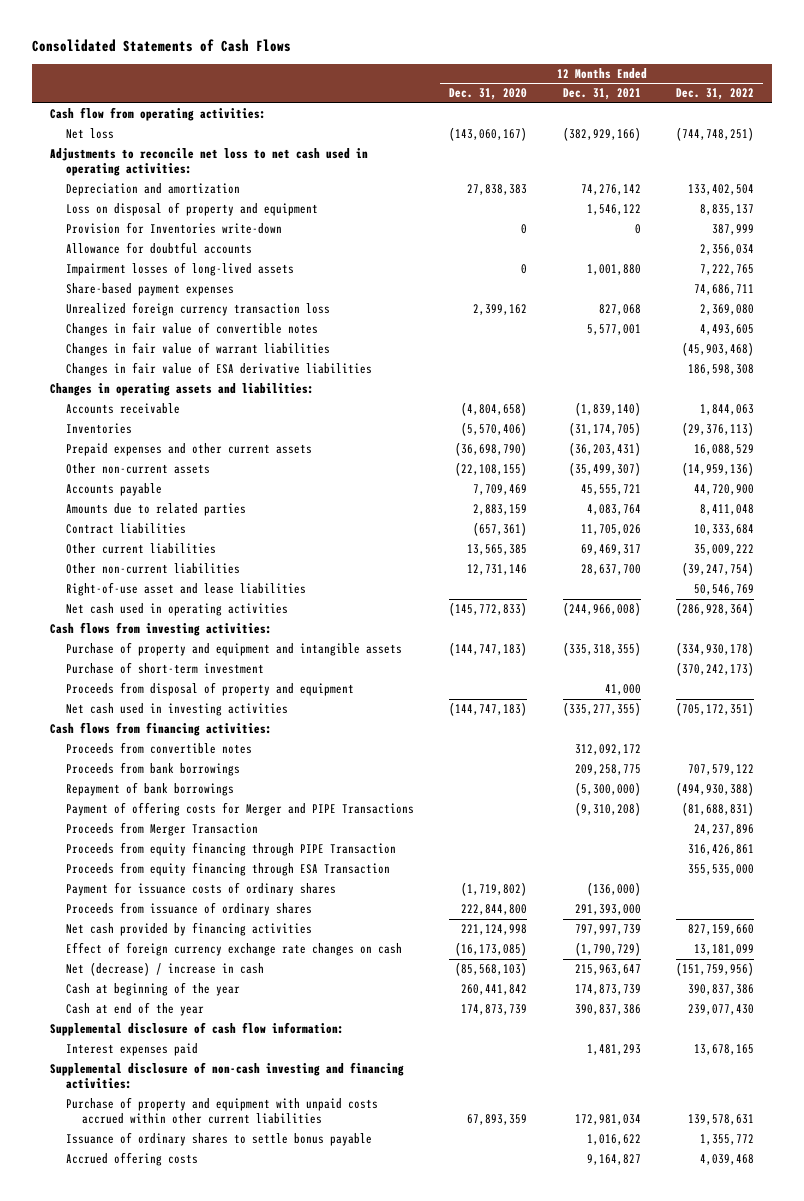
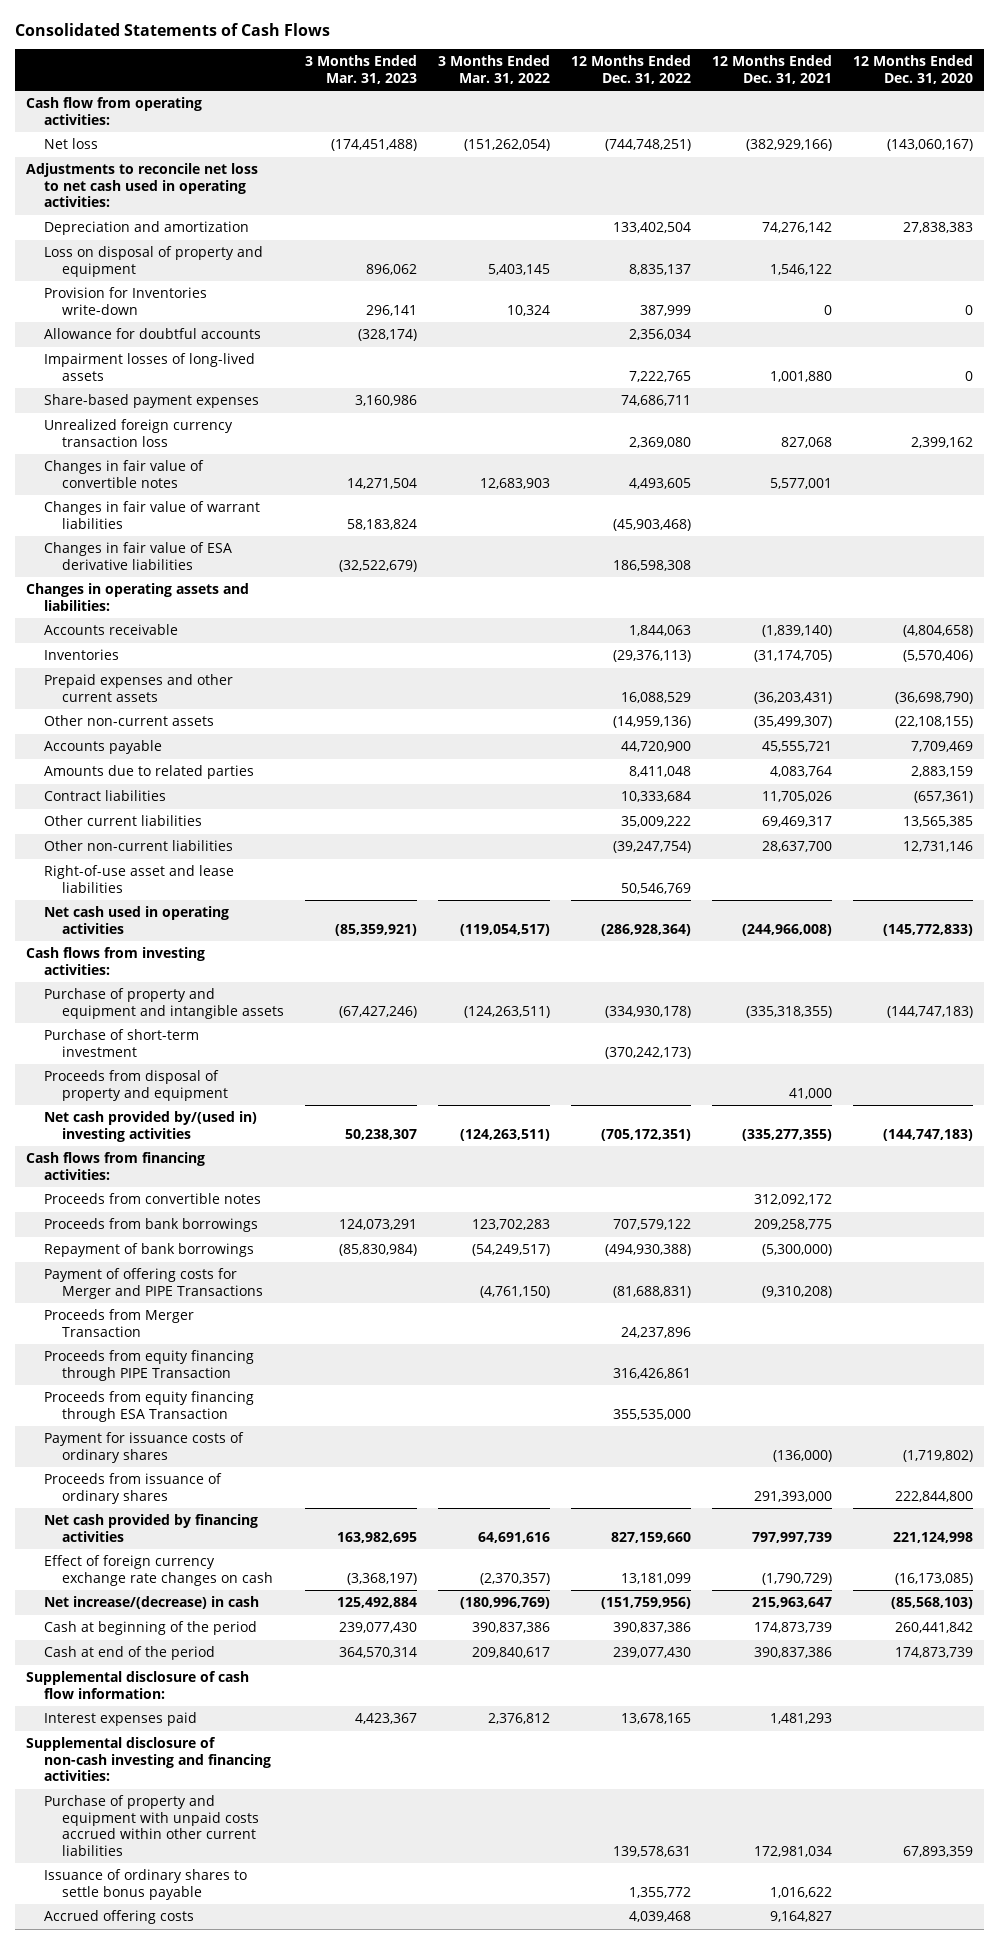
none -> [305,55,418,84] 3 Months Ended Mar. 31, 2023
none -> [438,55,551,84] 3 Months Ended Mar. 31, 2022
[65,703,288,717] Net cash used in investing activities -> [43,1111,257,1142] Net cash provided by/(used in) investing activities
[65,962,264,977] Net (decrease) / increase in cash -> [43,1596,259,1610] Net increase/(decrease) in cash
[65,982,240,997] Cash at beginning of the year -> [43,1621,257,1636] Cash at beginning of the period
[65,1002,204,1017] Cash at end of the year -> [43,1646,215,1661] Cash at end of the period

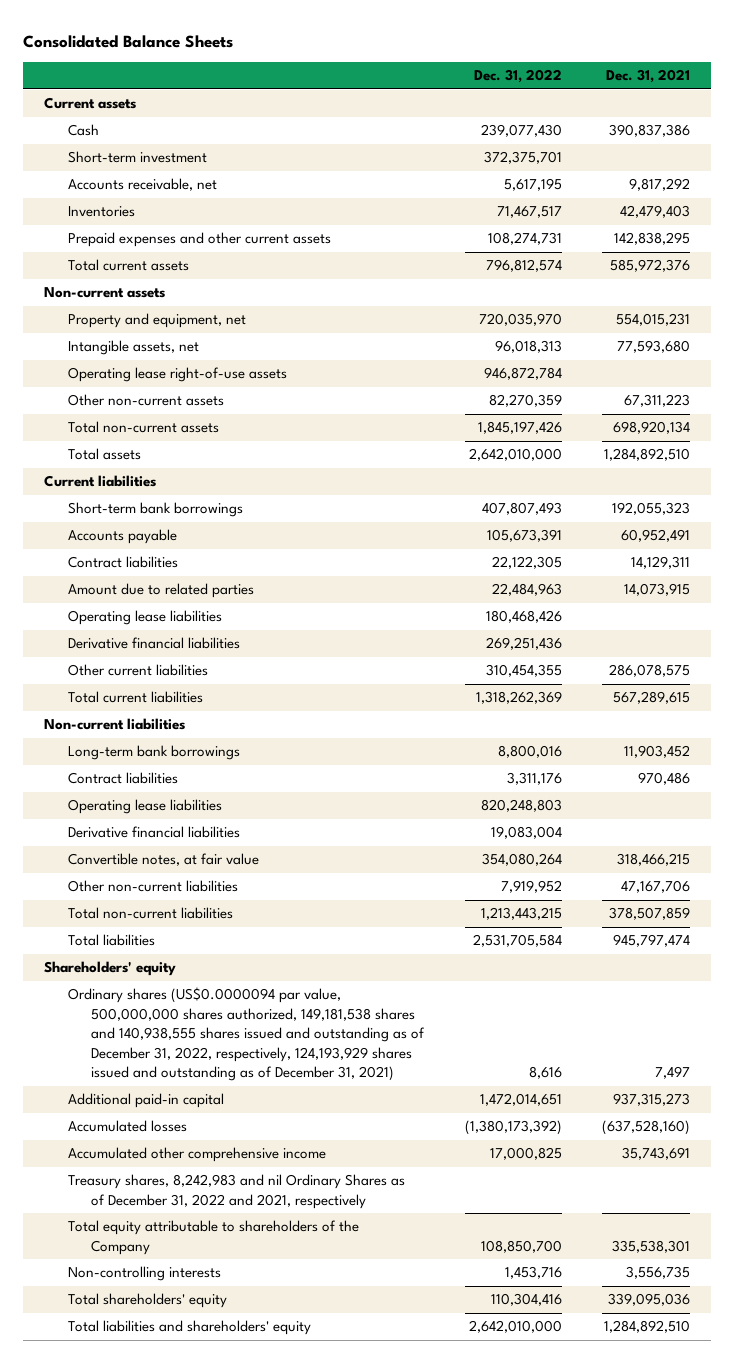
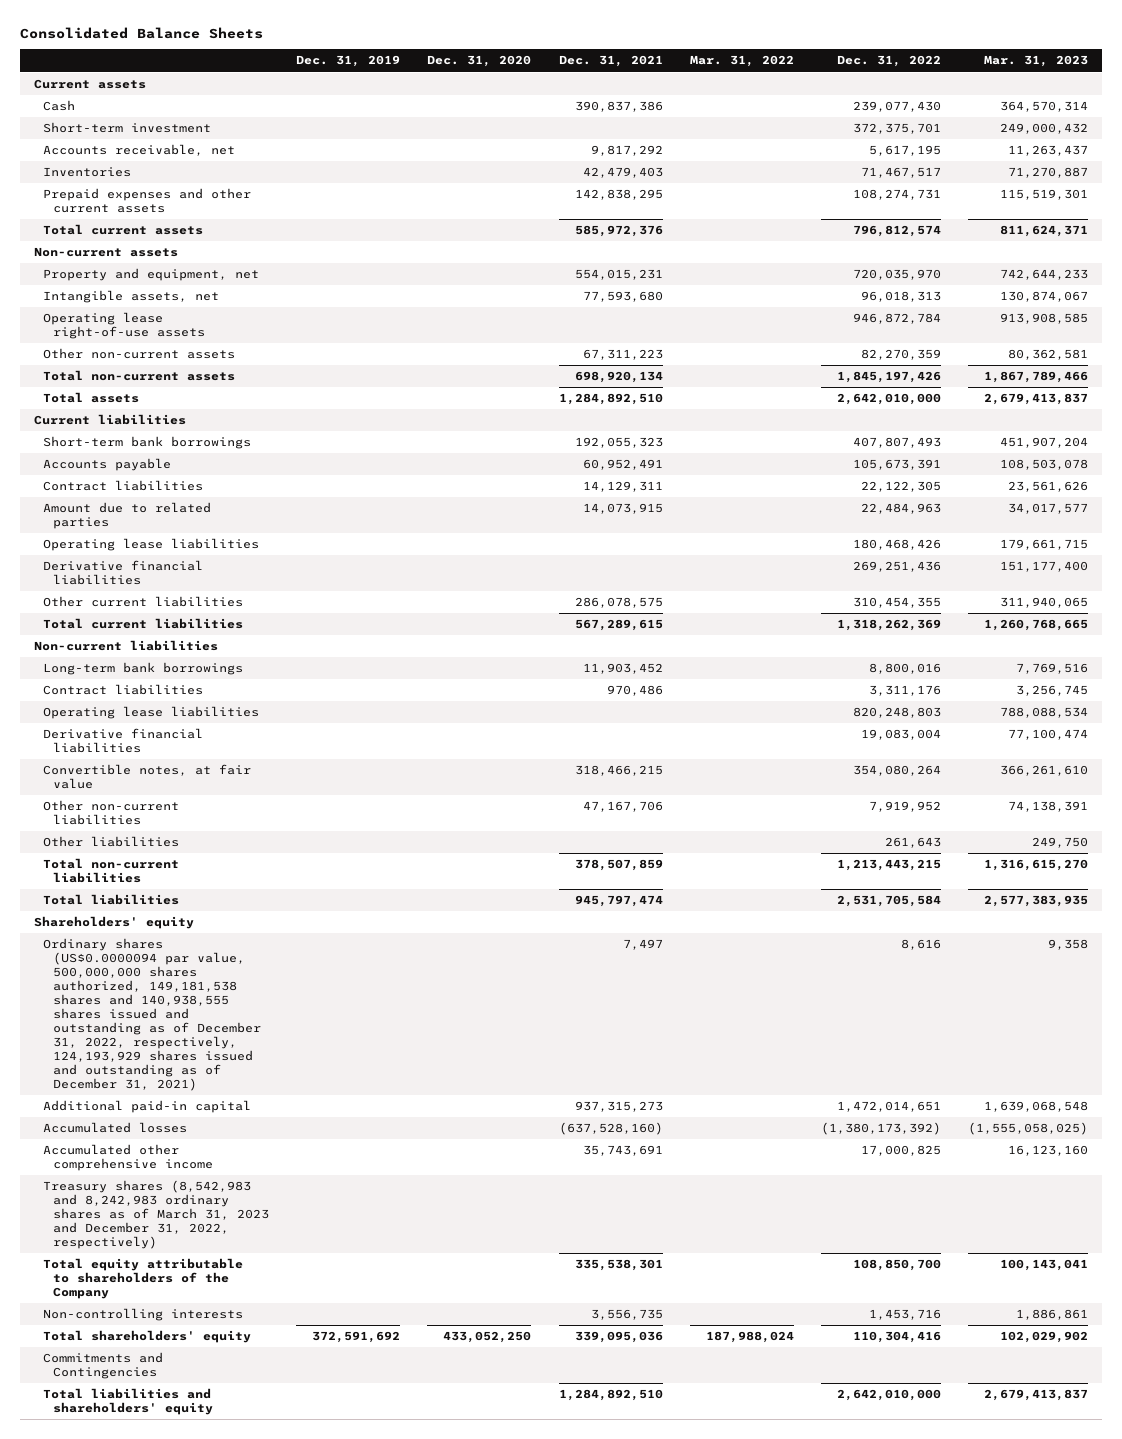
none -> [296,55,401,68] Dec. 31, 2019
none -> [427,55,532,68] Dec. 31, 2020
none -> [689,55,794,68] Mar. 31, 2022
none -> [984,55,1089,68] Mar. 31, 2023
none -> [43,836,180,848] Other liabilities
[67,1174,405,1209] Treasury shares, 8,242,983 and nil Ordinary Shares as of December 31, 2022 and 2021, respectively -> [43,1180,269,1250] Treasury shares (8,542,983 and 8,242,983 ordinary shares as of March 31, 2023 and December 31, 2022, respectively)
none -> [43,1352,164,1380] Commitments and Contingencies

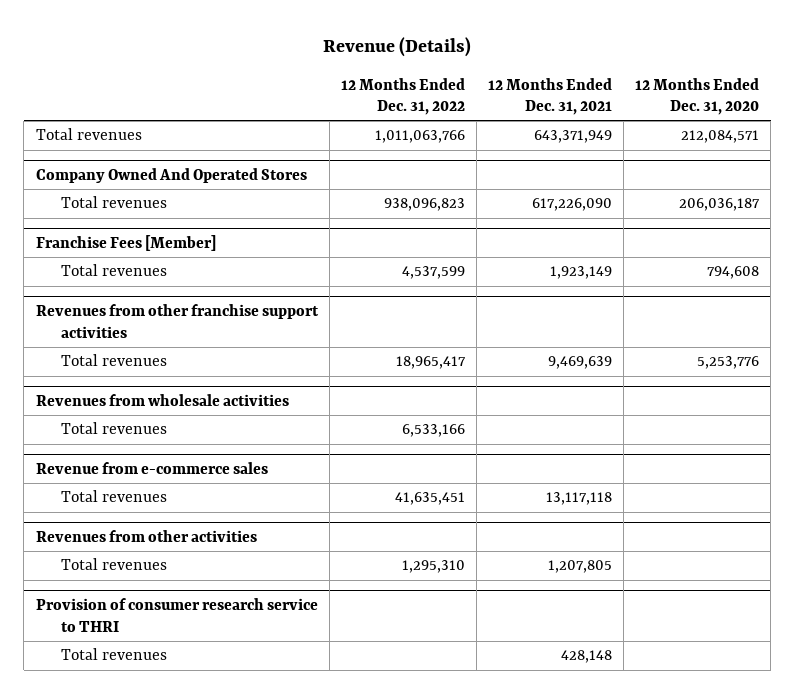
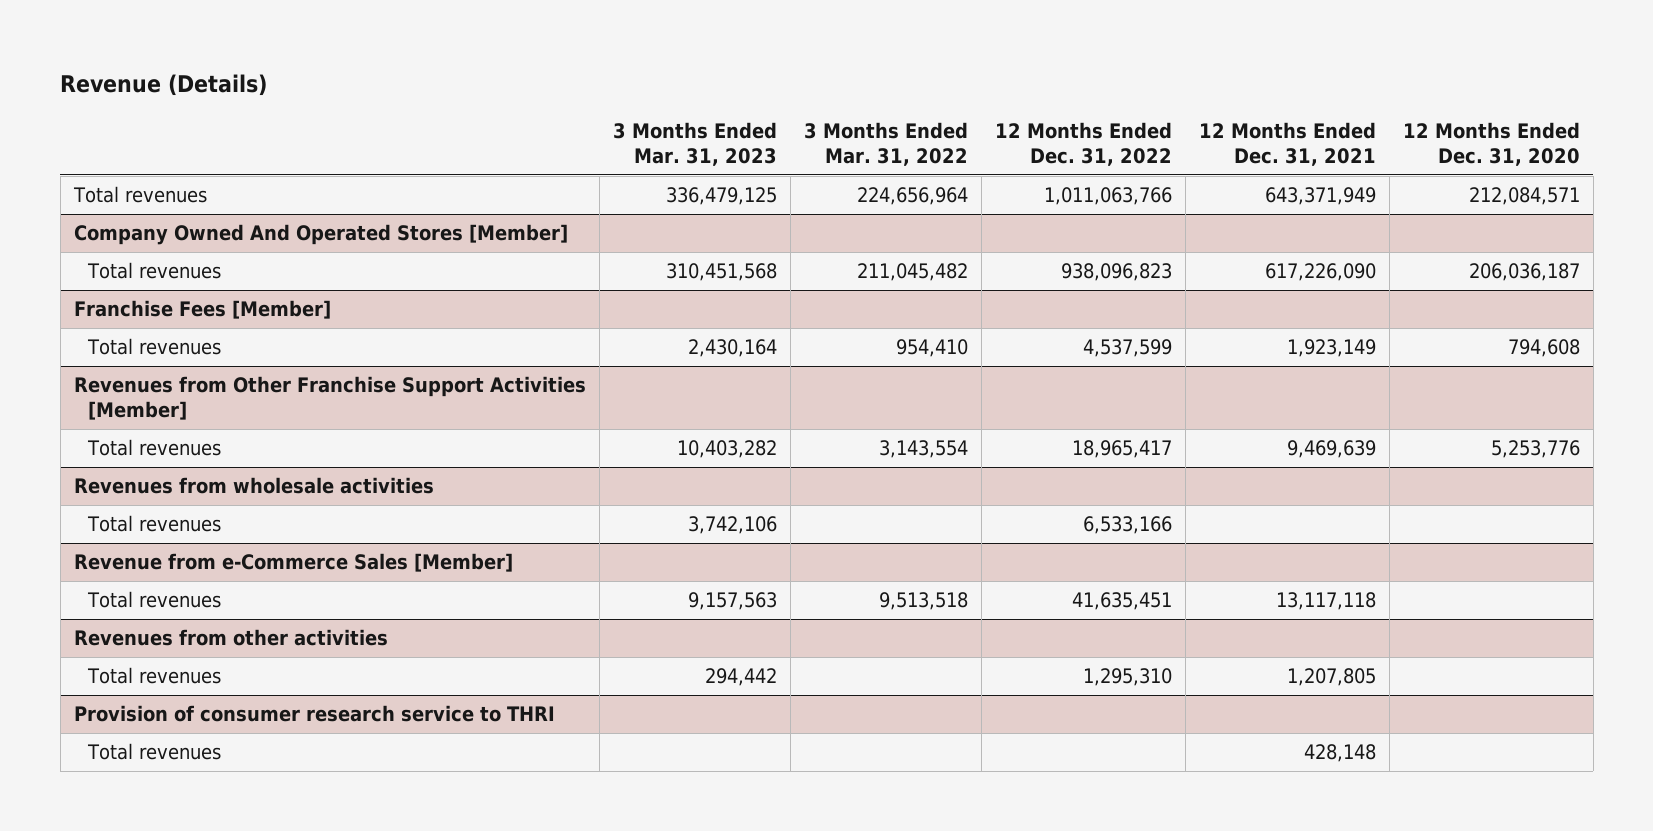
none -> [612,122,777,166] 3 Months Ended Mar. 31, 2023
none -> [803,122,968,166] 3 Months Ended Mar. 31, 2022
[35,168,307,184] Company Owned And Operated Stores -> [73,224,568,246] Company Owned And Operated Stores [Member]
[35,304,319,338] Revenues from other franchise support activities -> [73,376,586,421] Revenues from Other Franchise Support Activities [Member]
[35,462,268,475] Revenue from e-commerce sales -> [73,553,513,573] Revenue from e-Commerce Sales [Member]

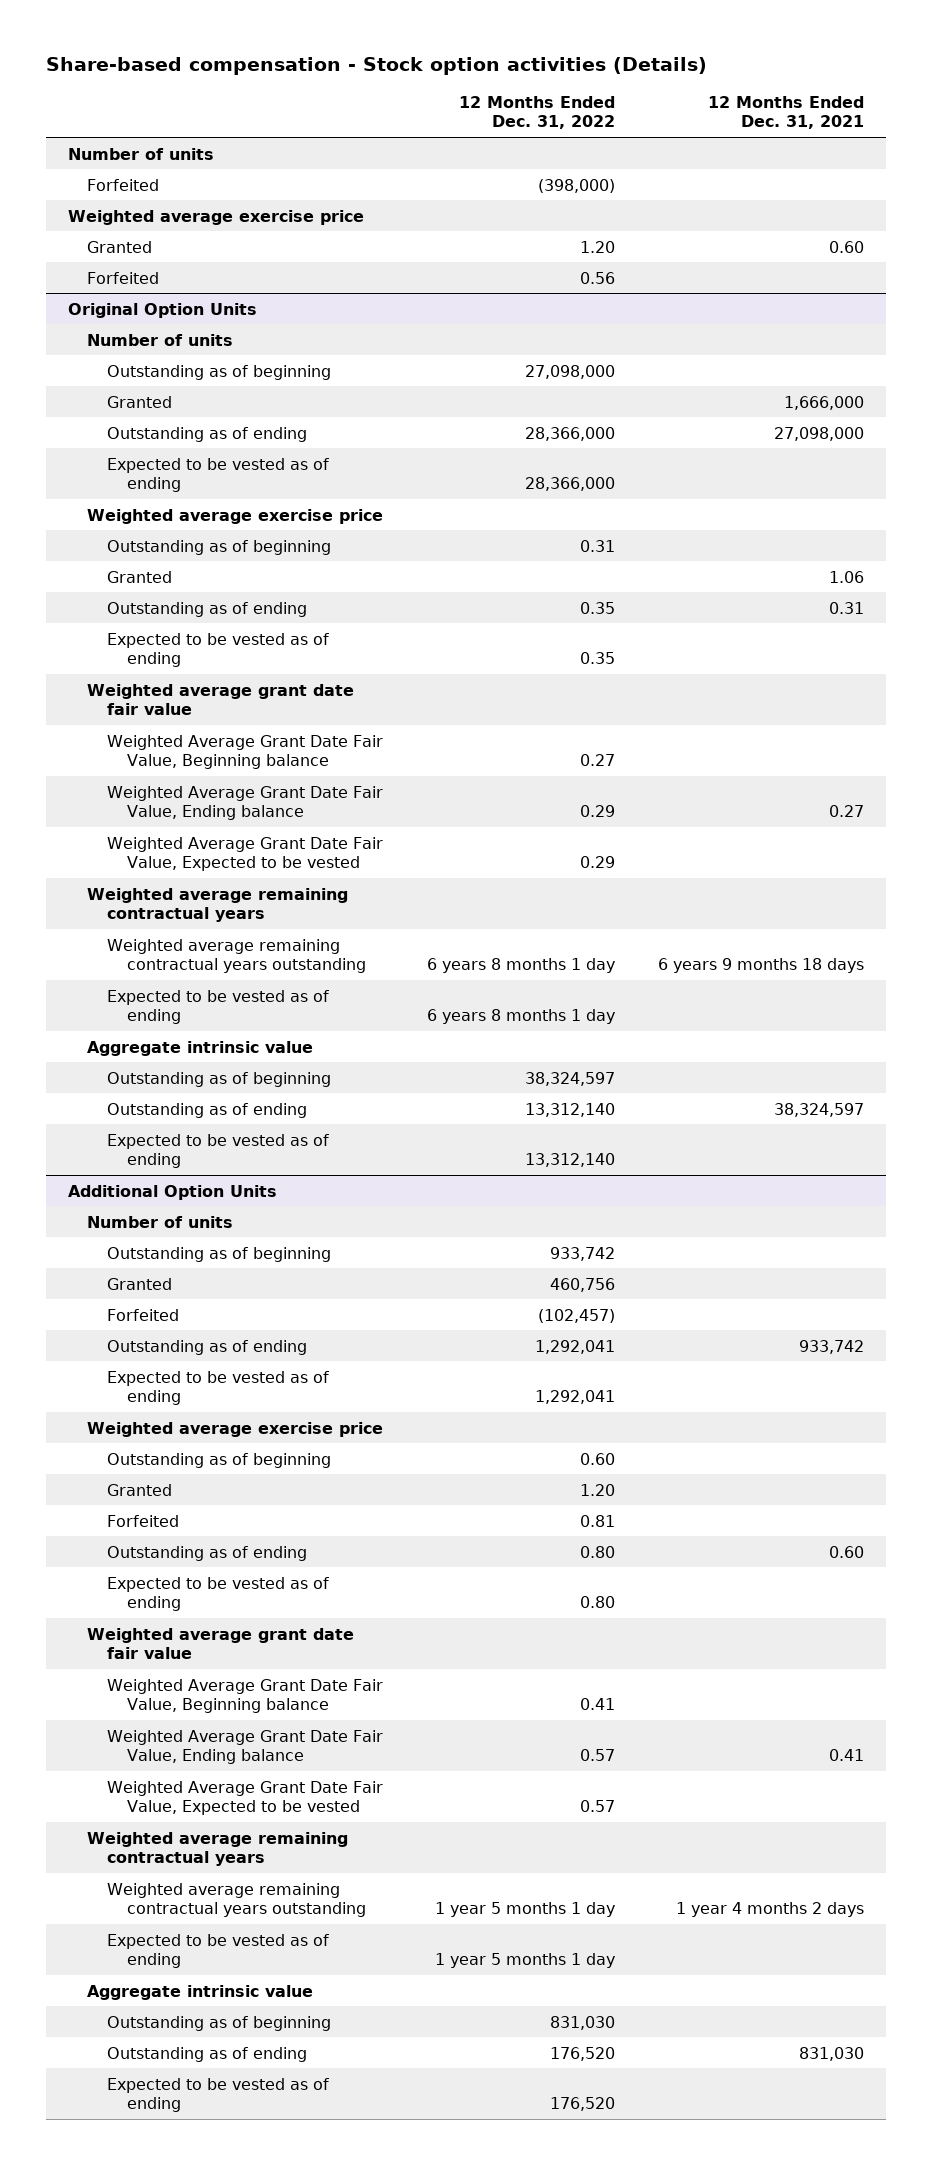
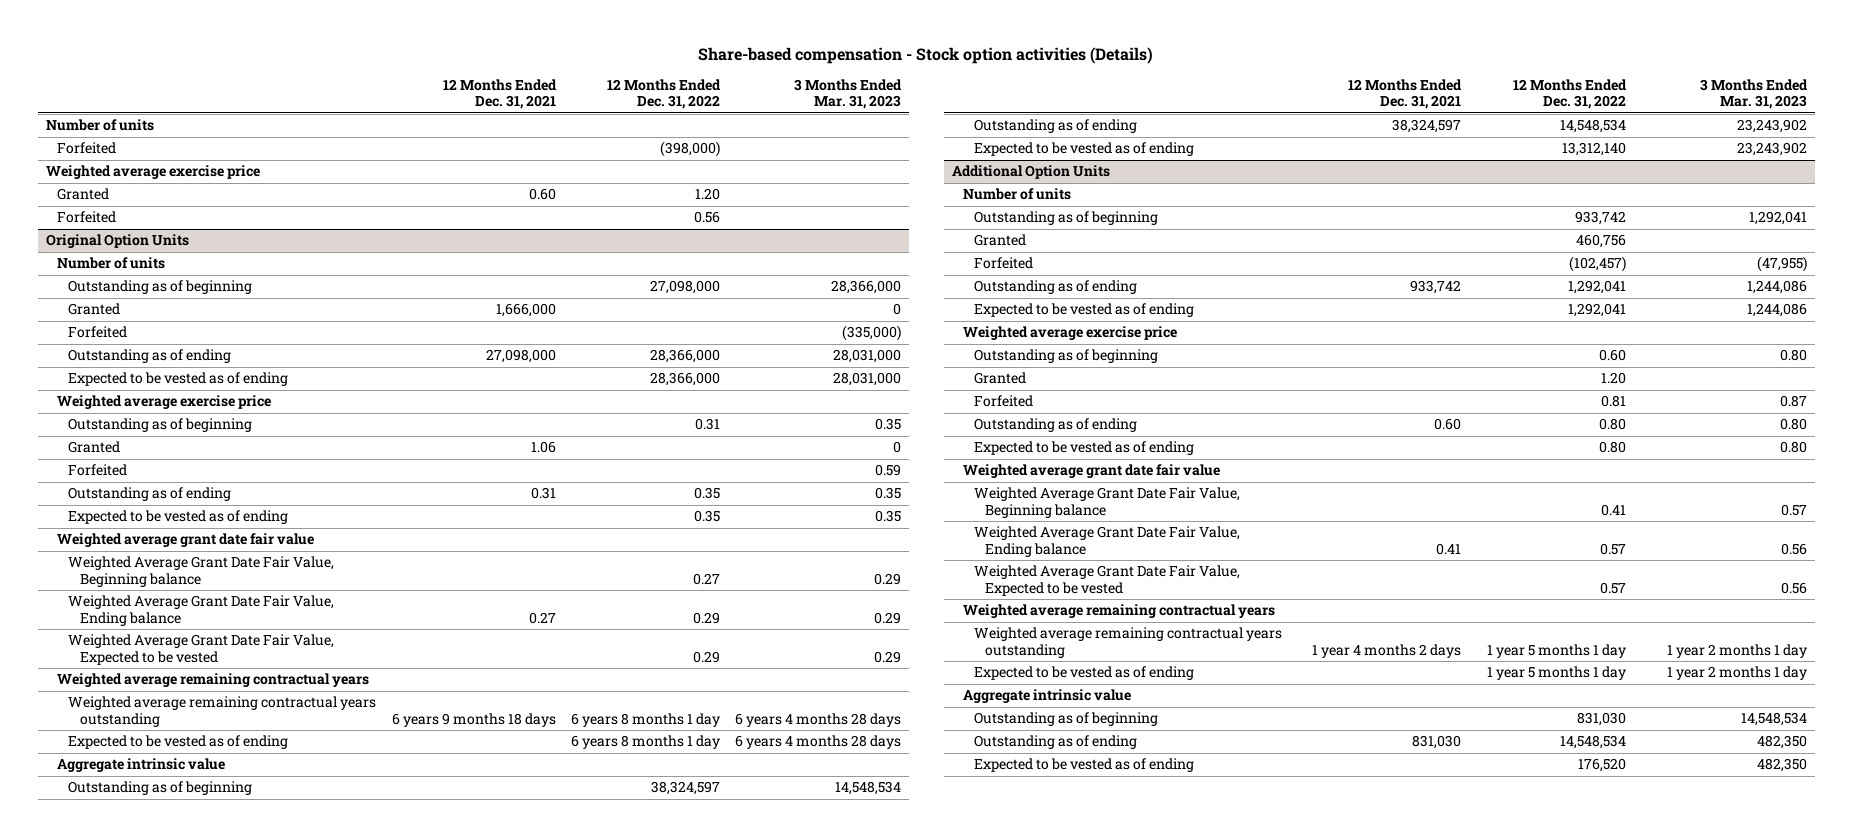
none -> [794,79,903,110] 3 Months Ended Mar. 31, 2023
none -> [68,326,128,339] Forfeited
none -> [68,464,128,477] Forfeited
[524,1102,615,1117] 13,312,140 -> [1559,119,1626,134] 14,548,534
[549,2046,615,2061] 176,520 -> [1559,735,1626,750] 14,548,534

